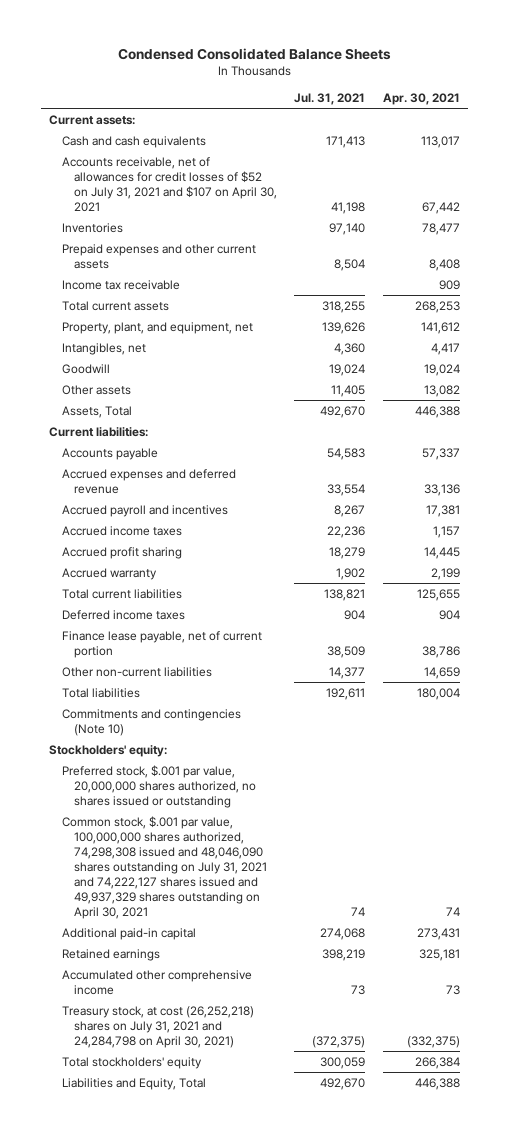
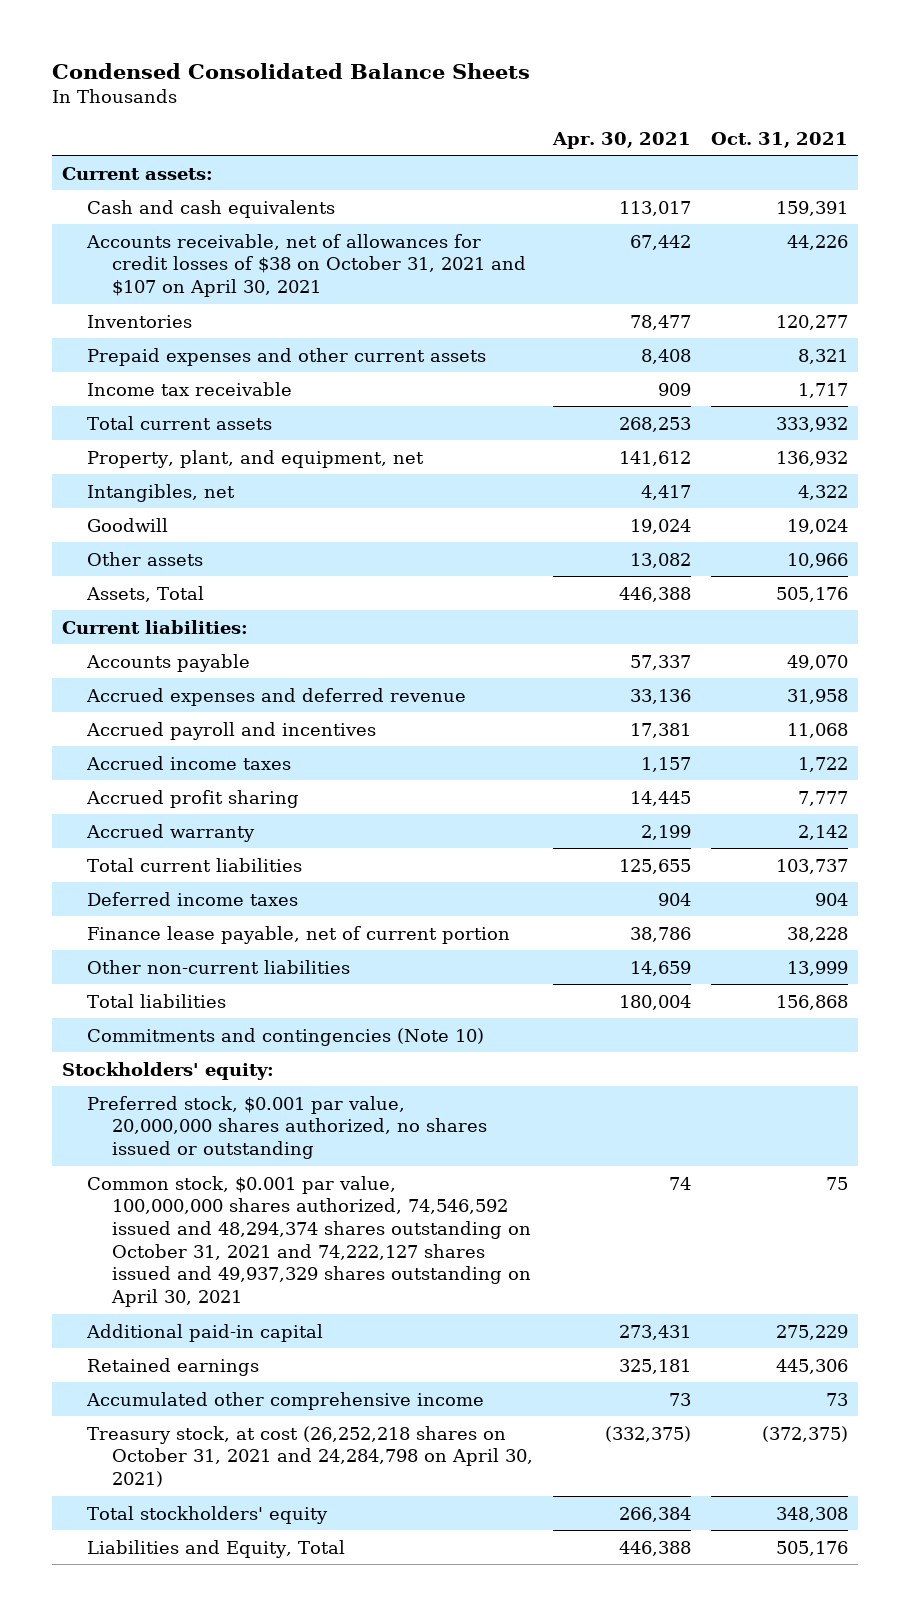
[294,93,366,106] Jul. 31, 2021 -> none
none -> [710,131,848,148] Oct. 31, 2021
[61,156,277,212] Accounts receivable, net of allowances for credit losses of $52 on July 31, 2021 and $107 on April 30, 2021 -> [85,233,527,297] Accounts receivable, net of allowances for credit losses of $38 on October 31, 2021 and $107 on April 30, 2021
[61,764,256,808] Preferred stock, $.001 par value, 20,000,000 shares authorized, no shares issued or outstanding -> [86,1095,488,1159] Preferred stock, $0.001 par value, 20,000,000 shares authorized, no shares issued or outstanding
[61,815,267,919] Common stock, $.001 par value, 100,000,000 shares authorized, 74,298,308 issued and 48,046,090 shares outstanding on July 31, 2021 and 74,222,127 shares issued and 49,937,329 shares outstanding on April 30, 2021 -> [86,1175,532,1308] Common stock, $0.001 par value, 100,000,000 shares authorized, 74,546,592 issued and 48,294,374 shares outstanding on October 31, 2021 and 74,222,127 shares issued and 49,937,329 shares outstanding on April 30, 2021
[61,1005,254,1048] Treasury stock, at cost (26,252,218) shares on July 31, 2021 and 24,284,798 on April 30, 2021) -> [86,1425,534,1487] Treasury stock, at cost (26,252,218 shares on October 31, 2021 and 24,284,798 on April 30, 2021)

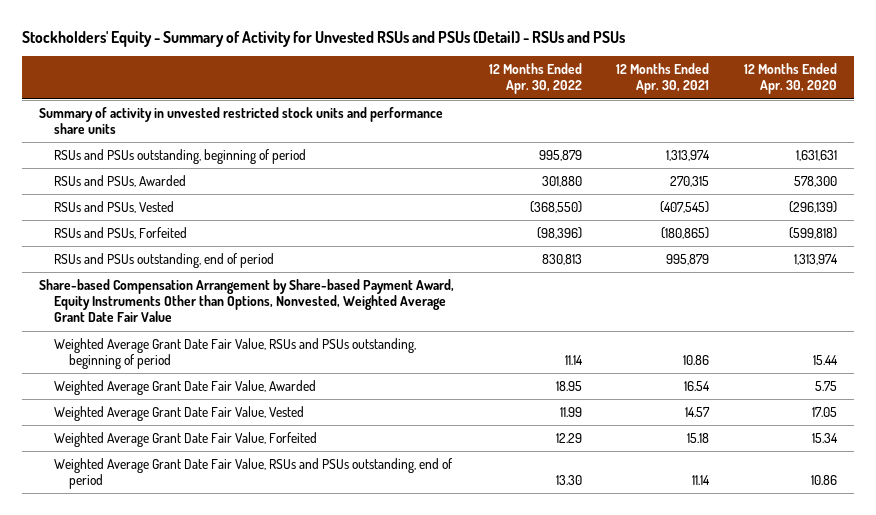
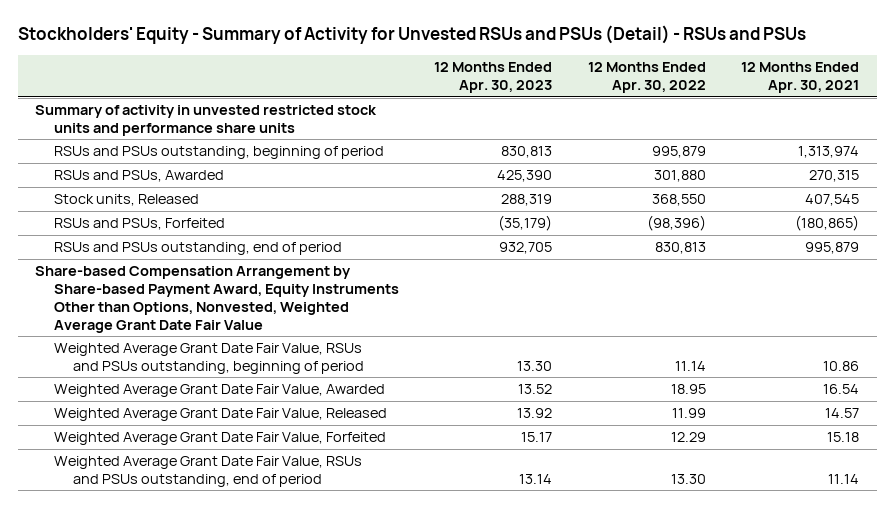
[743,63,837,95] 12 Months Ended Apr. 30, 2020 -> none
none -> [434,62,553,94] 12 Months Ended Apr. 30, 2023
[53,201,174,214] RSUs and PSUs, Vested -> none
none -> [54,194,200,207] Stock units, Released
[53,406,304,422] Weighted Average Grant Date Fair Value, Vested -> [54,408,388,422] Weighted Average Grant Date Fair Value, Released

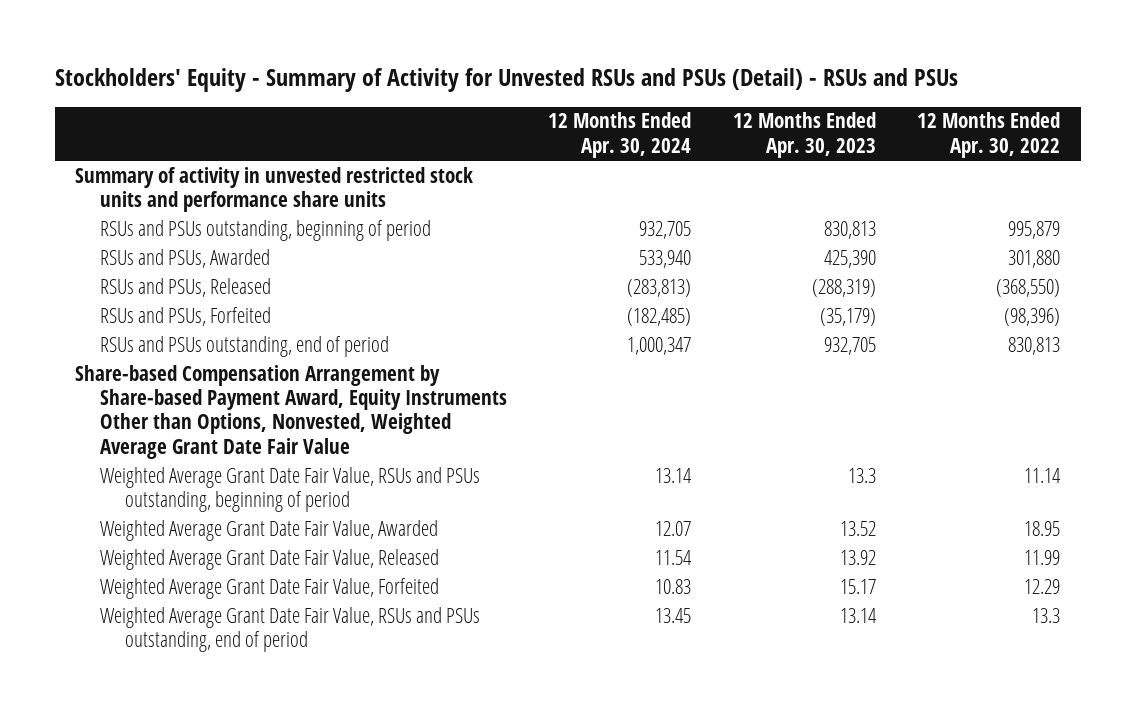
[740,62,859,94] 12 Months Ended Apr. 30, 2021 -> none
none -> [548,112,692,158] 12 Months Ended Apr. 30, 2024
[54,194,200,207] Stock units, Released -> none
none -> [100,277,272,297] RSUs and PSUs, Released
[517,361,553,372] 13.30 -> [847,467,876,483] 13.3
[670,474,706,485] 13.30 -> [1031,607,1060,623] 13.3

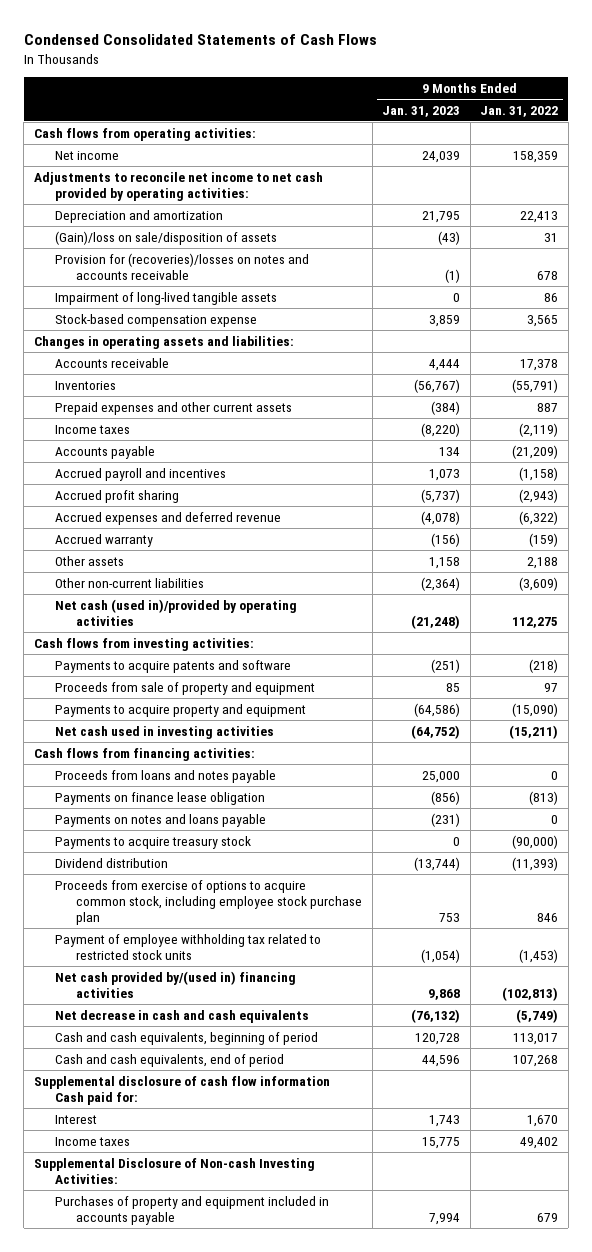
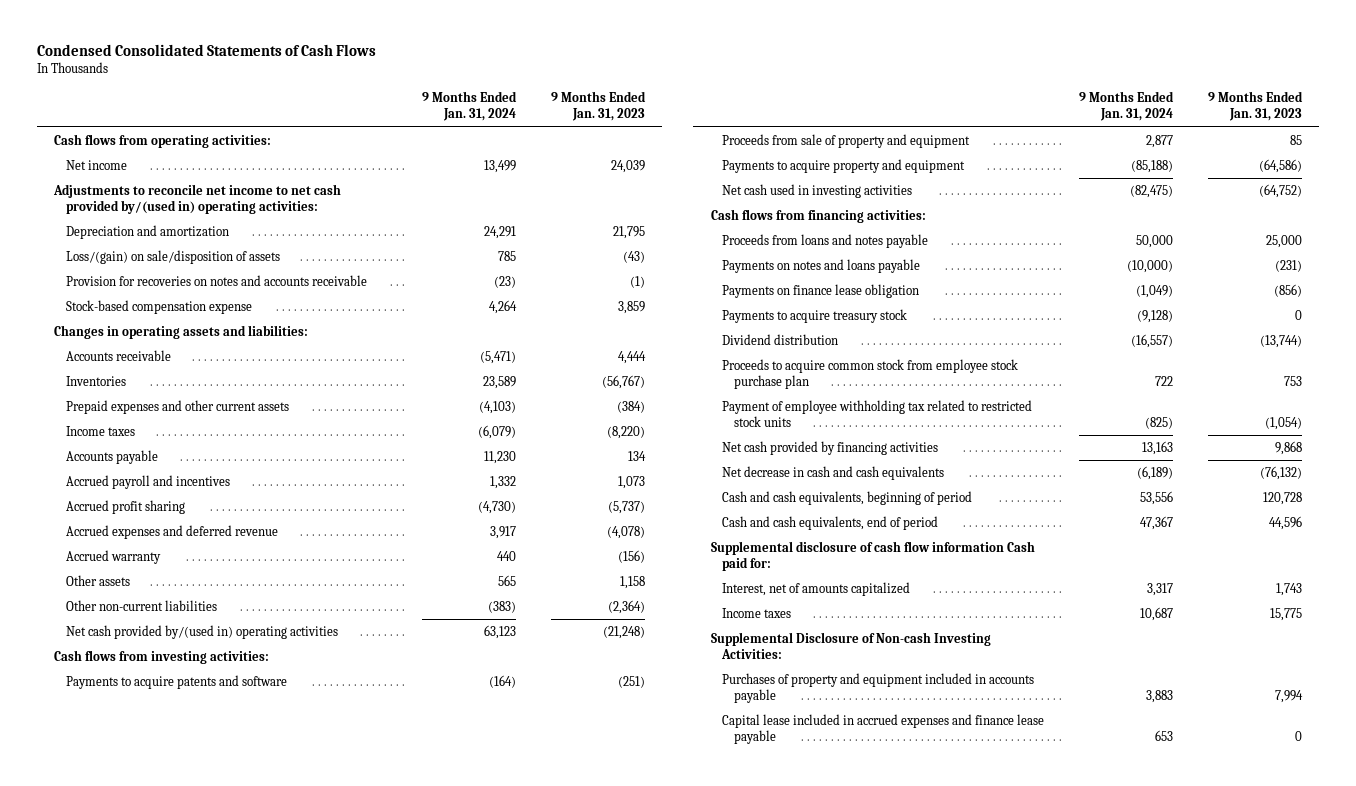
[480,105,559,117] Jan. 31, 2022 -> none
none -> [422,91,518,122] 9 Months Ended Jan. 31, 2024
[33,171,323,201] Adjustments to reconcile net income to net cash provided by operating activities: -> [53,183,342,214] Adjustments to reconcile net income to net cash provided by/(used in) operating activities:
[55,291,278,305] Impairment of long-lived tangible assets -> none
[55,230,278,245] (Gain)/loss on sale/disposition of assets -> [65,249,280,264] Loss/(gain) on sale/disposition of assets
[55,252,310,280] Provision for (recoveries)/losses on notes and accounts receivable -> [65,274,367,286] Provision for recoveries on notes and accounts receivable
[55,598,298,626] Net cash (used in)/provided by operating activities -> [65,624,338,639] Net cash provided by/(used in) operating activities
[55,791,266,805] Payments on finance lease obligation -> [722,283,920,298] Payments on finance lease obligation
[55,879,363,925] Proceeds from exercise of options to acquire common stock, including employee stock purchase plan -> [722,358,1019,389] Proceeds to acquire common stock from employee stock purchase plan
[55,970,297,998] Net cash provided by/(used in) financing activities -> [722,440,939,455] Net cash provided by financing activities
[55,1114,98,1124] Interest -> [722,581,911,596] Interest, net of amounts capitalized
none -> [722,713,1045,744] Capital lease included in accrued expenses and finance lease payable

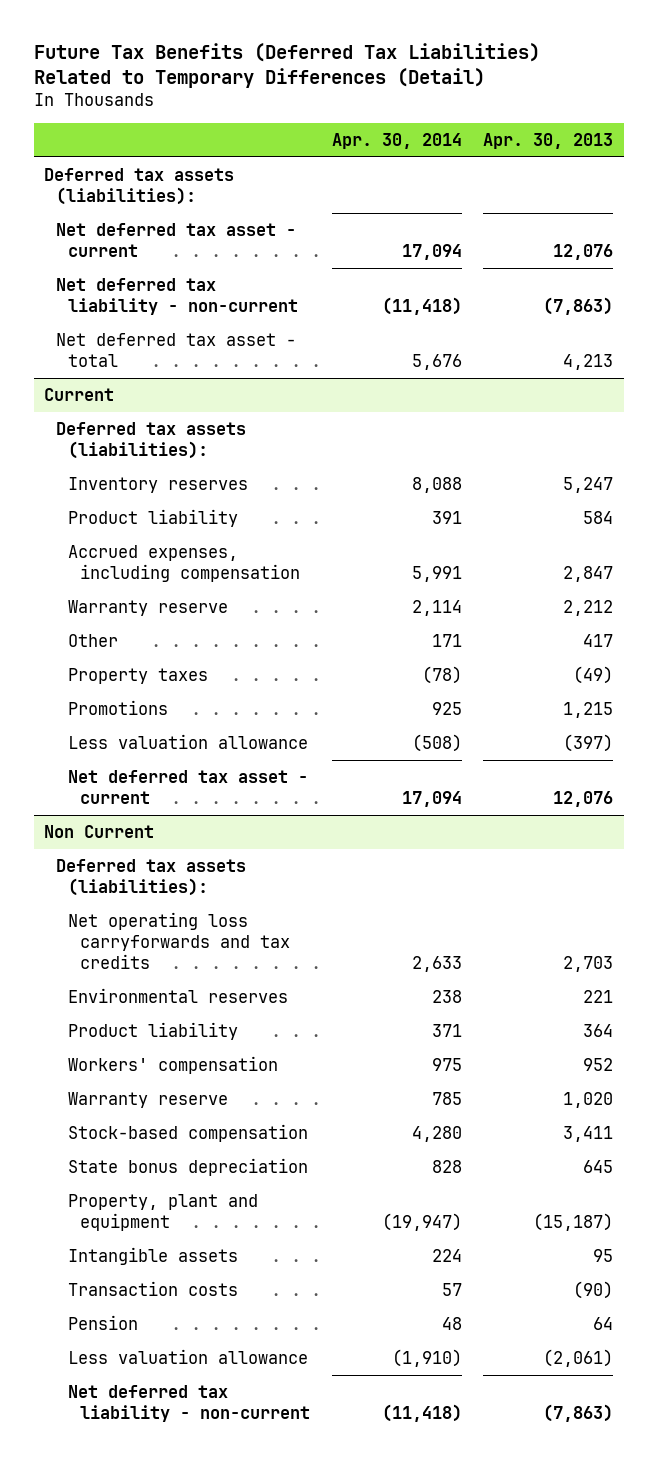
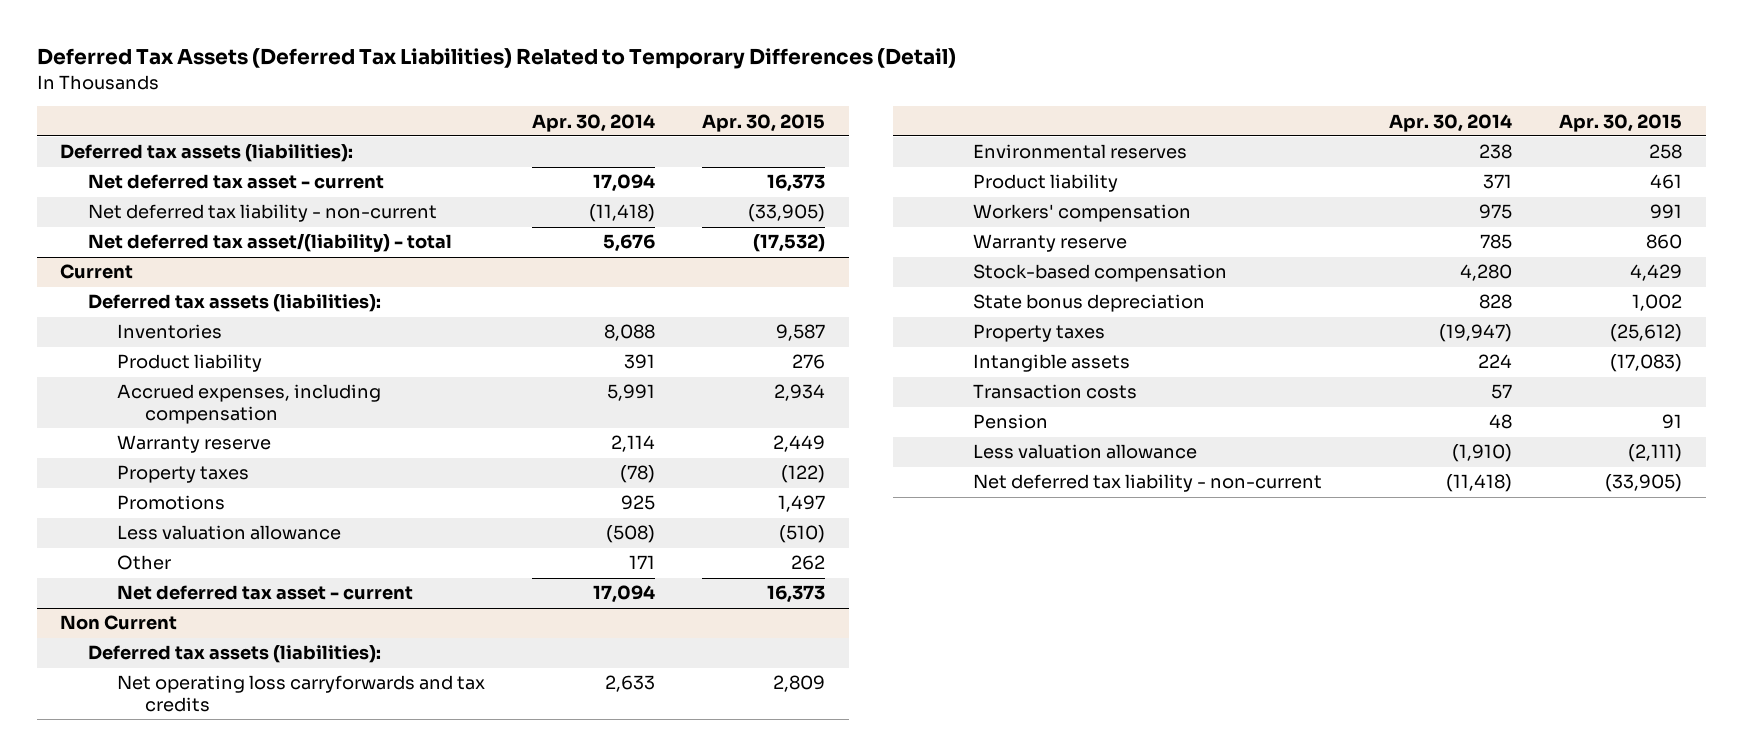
[33,43,540,89] Future Tax Benefits (Deferred Tax Liabilities) Related to Temporary Differences (Detail) -> [36,48,956,70] Deferred Tax Assets (Deferred Tax Liabilities) Related to Temporary Differences (Detail)
[483,132,614,149] Apr. 30, 2013 -> none
none -> [702,113,826,132] Apr. 30, 2015
[56,333,297,368] Net deferred tax asset - total -> [88,233,453,253] Net deferred tax asset/(liability) - total
[68,477,249,494] Inventory reserves -> [116,324,222,340] Inventories
[68,634,119,648] Other -> [116,555,171,571] Other
[68,1194,259,1232] Property, plant and equipment -> [973,324,1106,343] Property taxes

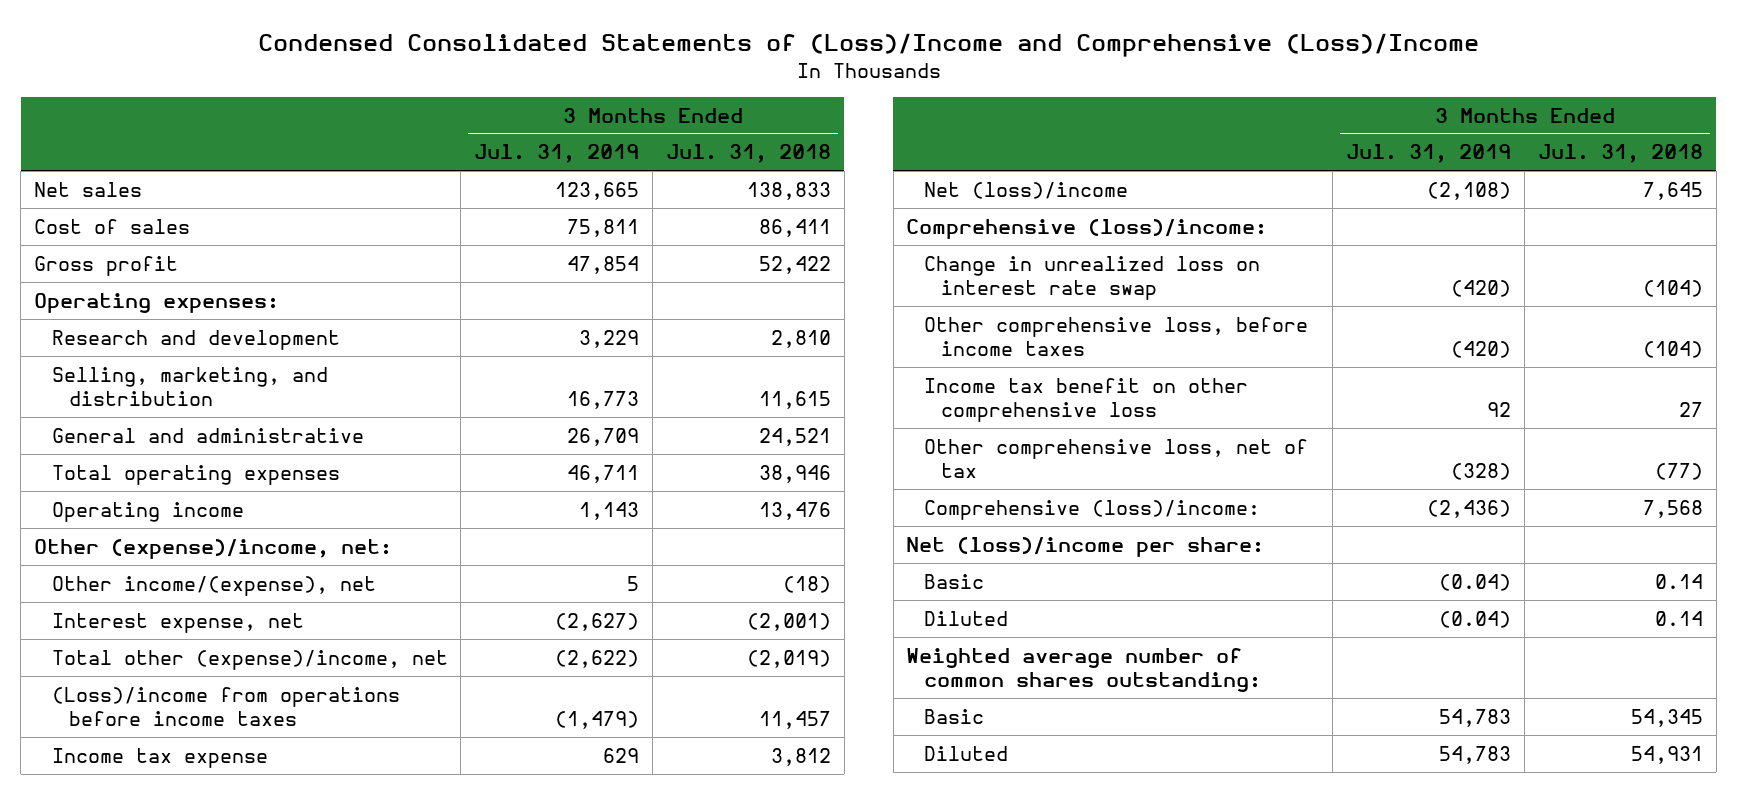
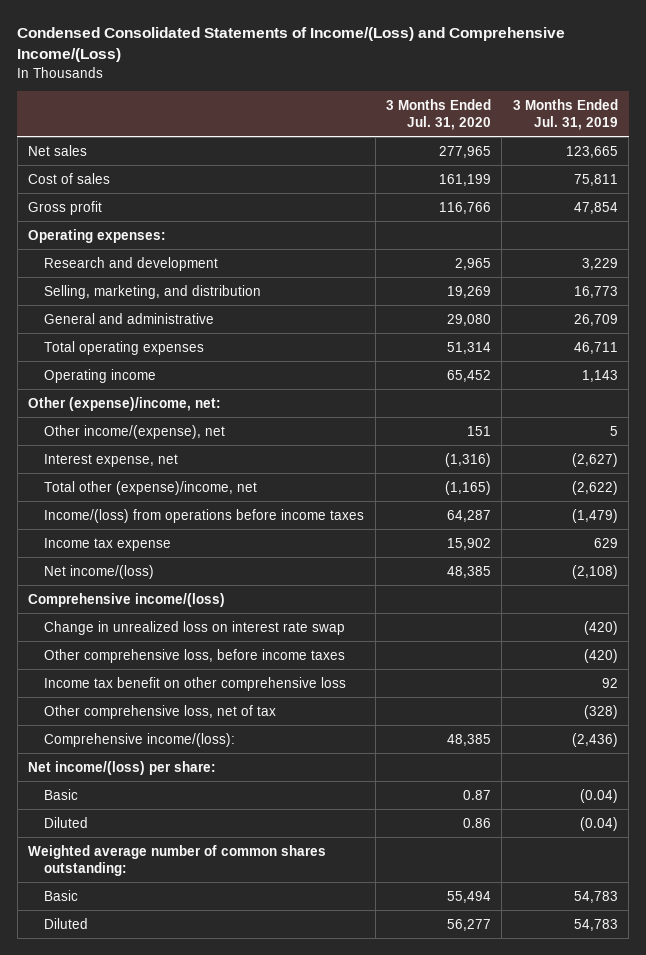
[257,33,1479,58] Condensed Consolidated Statements of (Loss)/Income and Comprehensive (Loss)/Income -> [17,27,566,63] Condensed Consolidated Statements of Income/(Loss) and Comprehensive Income/(Loss)
[665,144,831,164] Jul. 31, 2018 -> none
none -> [385,98,491,131] 3 Months Ended Jul. 31, 2020
[51,686,400,727] (Loss)/income from operations before income taxes -> [44,508,365,523] Income/(loss) from operations before income taxes
[923,181,1128,199] Net (loss)/income -> [44,564,155,579] Net income/(loss)
[906,218,1268,239] Comprehensive (loss)/income: -> [28,592,226,607] Comprehensive income/(loss)
[923,499,1260,520] Comprehensive (loss)/income: -> [44,732,236,747] Comprehensive income/(loss):
[906,536,1265,557] Net (loss)/income per share: -> [28,760,217,775] Net income/(loss) per share:

